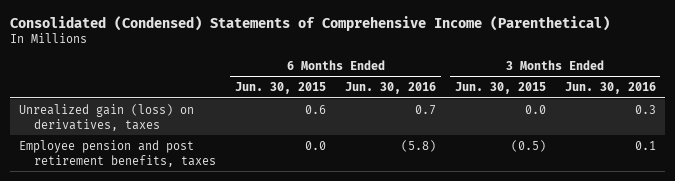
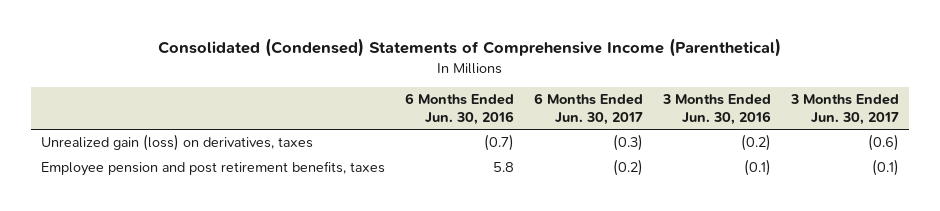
[235,82,327,95] Jun. 30, 2015 -> none
[454,82,546,95] Jun. 30, 2015 -> none
none -> [533,93,643,125] 6 Months Ended Jun. 30, 2017
none -> [789,94,899,125] 3 Months Ended Jun. 30, 2017
[414,104,436,115] 0.7 -> [483,134,514,152] (0.7)
[634,104,656,114] 0.3 -> [740,134,771,152] (0.2)
[400,139,436,152] (5.8) -> [492,162,514,173] 5.8
[634,140,656,150] 0.1 -> [743,159,771,177] (0.1)

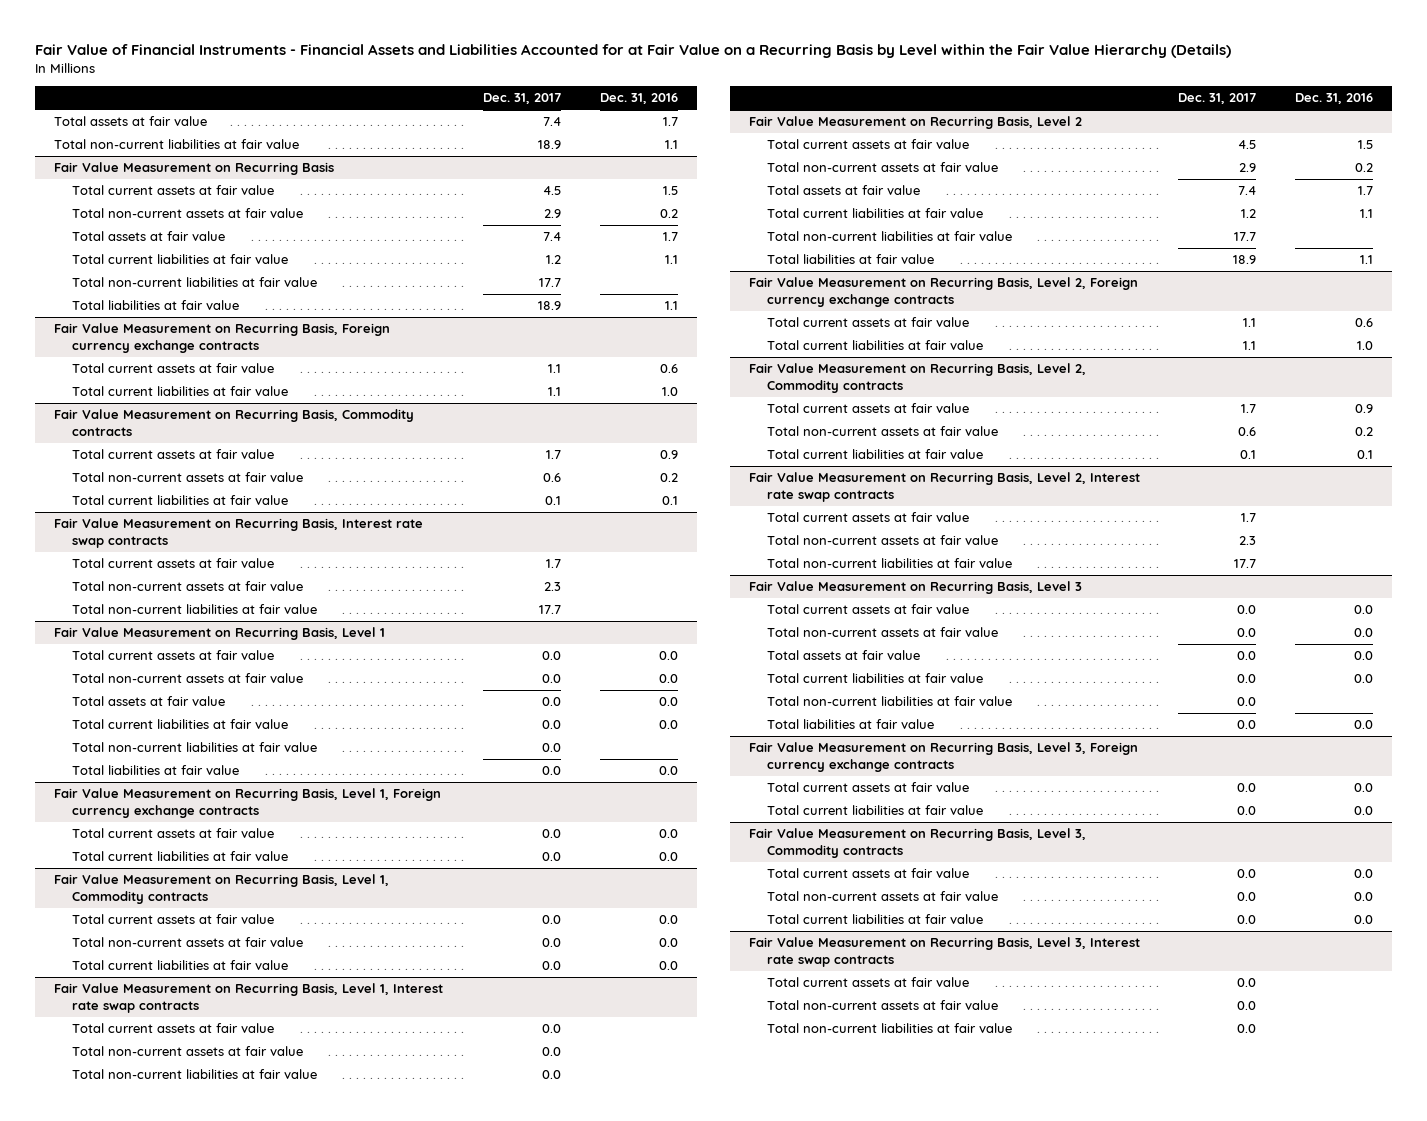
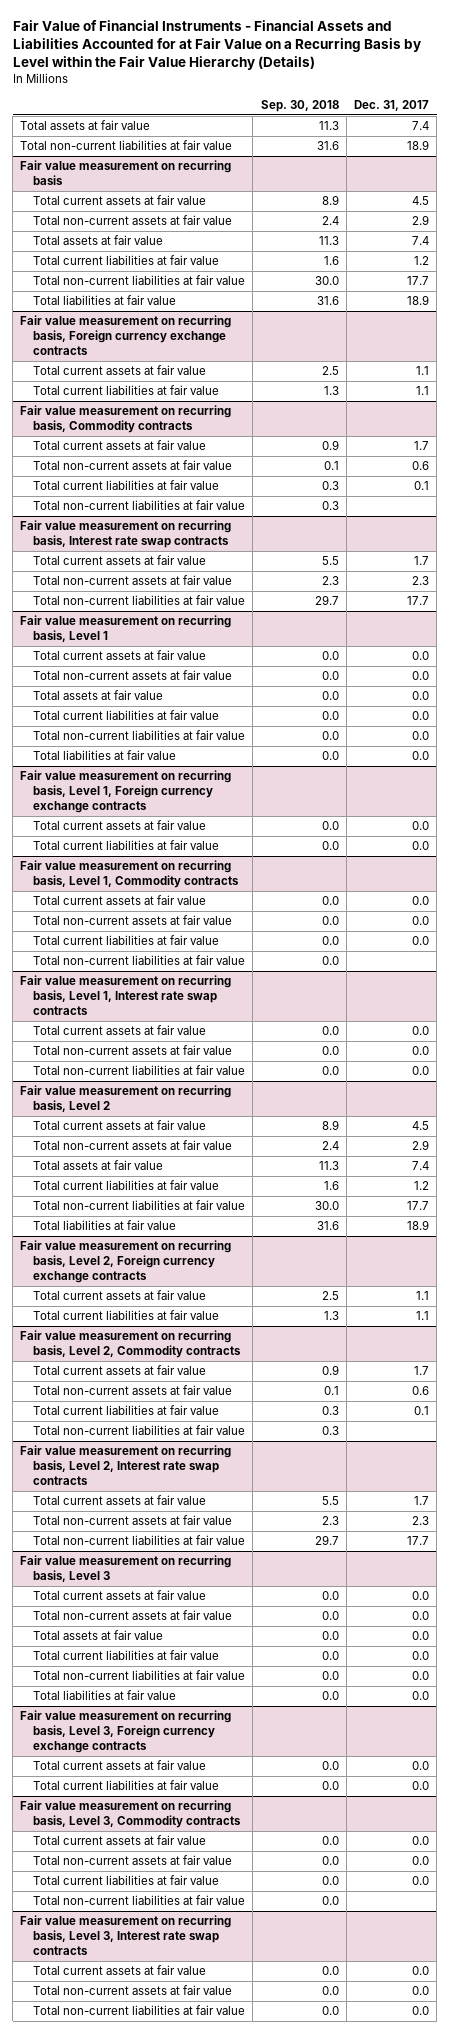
[599,93,678,105] Dec. 31, 2016 -> none
none -> [260,100,339,113] Sep. 30, 2018
[53,162,334,176] Fair Value Measurement on Recurring Basis -> [20,160,232,186] Fair value measurement on recurring basis
[53,323,390,353] Fair Value Measurement on Recurring Basis, Foreign currency exchange contracts -> [20,315,232,356] Fair value measurement on recurring basis, Foreign currency exchange contracts
[53,409,414,436] Fair Value Measurement on Recurring Basis, Commodity contracts -> [20,405,232,434] Fair value measurement on recurring basis, Commodity contracts
none -> [33,500,246,511] Total non-current liabilities at fair value
[53,518,423,548] Fair Value Measurement on Recurring Basis, Interest rate swap contracts -> [20,520,232,549] Fair value measurement on recurring basis, Interest rate swap contracts
[53,627,385,641] Fair Value Measurement on Recurring Basis, Level 1 -> [20,615,232,643] Fair value measurement on recurring basis, Level 1
[53,788,441,818] Fair Value Measurement on Recurring Basis, Level 1, Foreign currency exchange contracts -> [20,770,232,814] Fair value measurement on recurring basis, Level 1, Foreign currency exchange contracts
[53,874,389,904] Fair Value Measurement on Recurring Basis, Level 1, Commodity contracts -> [20,860,240,889] Fair value measurement on recurring basis, Level 1, Commodity contracts
none -> [33,955,246,966] Total non-current liabilities at fair value
[53,983,443,1013] Fair Value Measurement on Recurring Basis, Level 1, Interest rate swap contracts -> [20,975,232,1016] Fair value measurement on recurring basis, Level 1, Interest rate swap contracts
[749,116,1083,130] Fair Value Measurement on Recurring Basis, Level 2 -> [20,1085,232,1113] Fair value measurement on recurring basis, Level 2
[749,277,1139,307] Fair Value Measurement on Recurring Basis, Level 2, Foreign currency exchange contracts -> [20,1240,232,1284] Fair value measurement on recurring basis, Level 2, Foreign currency exchange contracts
[749,363,1087,393] Fair Value Measurement on Recurring Basis, Level 2, Commodity contracts -> [20,1330,242,1359] Fair value measurement on recurring basis, Level 2, Commodity contracts
none -> [33,1425,246,1436] Total non-current liabilities at fair value
[749,472,1141,502] Fair Value Measurement on Recurring Basis, Level 2, Interest rate swap contracts -> [20,1445,232,1486] Fair value measurement on recurring basis, Level 2, Interest rate swap contracts
[749,581,1083,595] Fair Value Measurement on Recurring Basis, Level 3 -> [20,1555,232,1583] Fair value measurement on recurring basis, Level 3
[749,742,1139,772] Fair Value Measurement on Recurring Basis, Level 3, Foreign currency exchange contracts -> [20,1710,232,1754] Fair value measurement on recurring basis, Level 3, Foreign currency exchange contracts
[749,828,1087,858] Fair Value Measurement on Recurring Basis, Level 3, Commodity contracts -> [20,1800,242,1829] Fair value measurement on recurring basis, Level 3, Commodity contracts
none -> [33,1895,246,1906] Total non-current liabilities at fair value
[749,937,1141,967] Fair Value Measurement on Recurring Basis, Level 3, Interest rate swap contracts -> [20,1915,232,1956] Fair value measurement on recurring basis, Level 3, Interest rate swap contracts

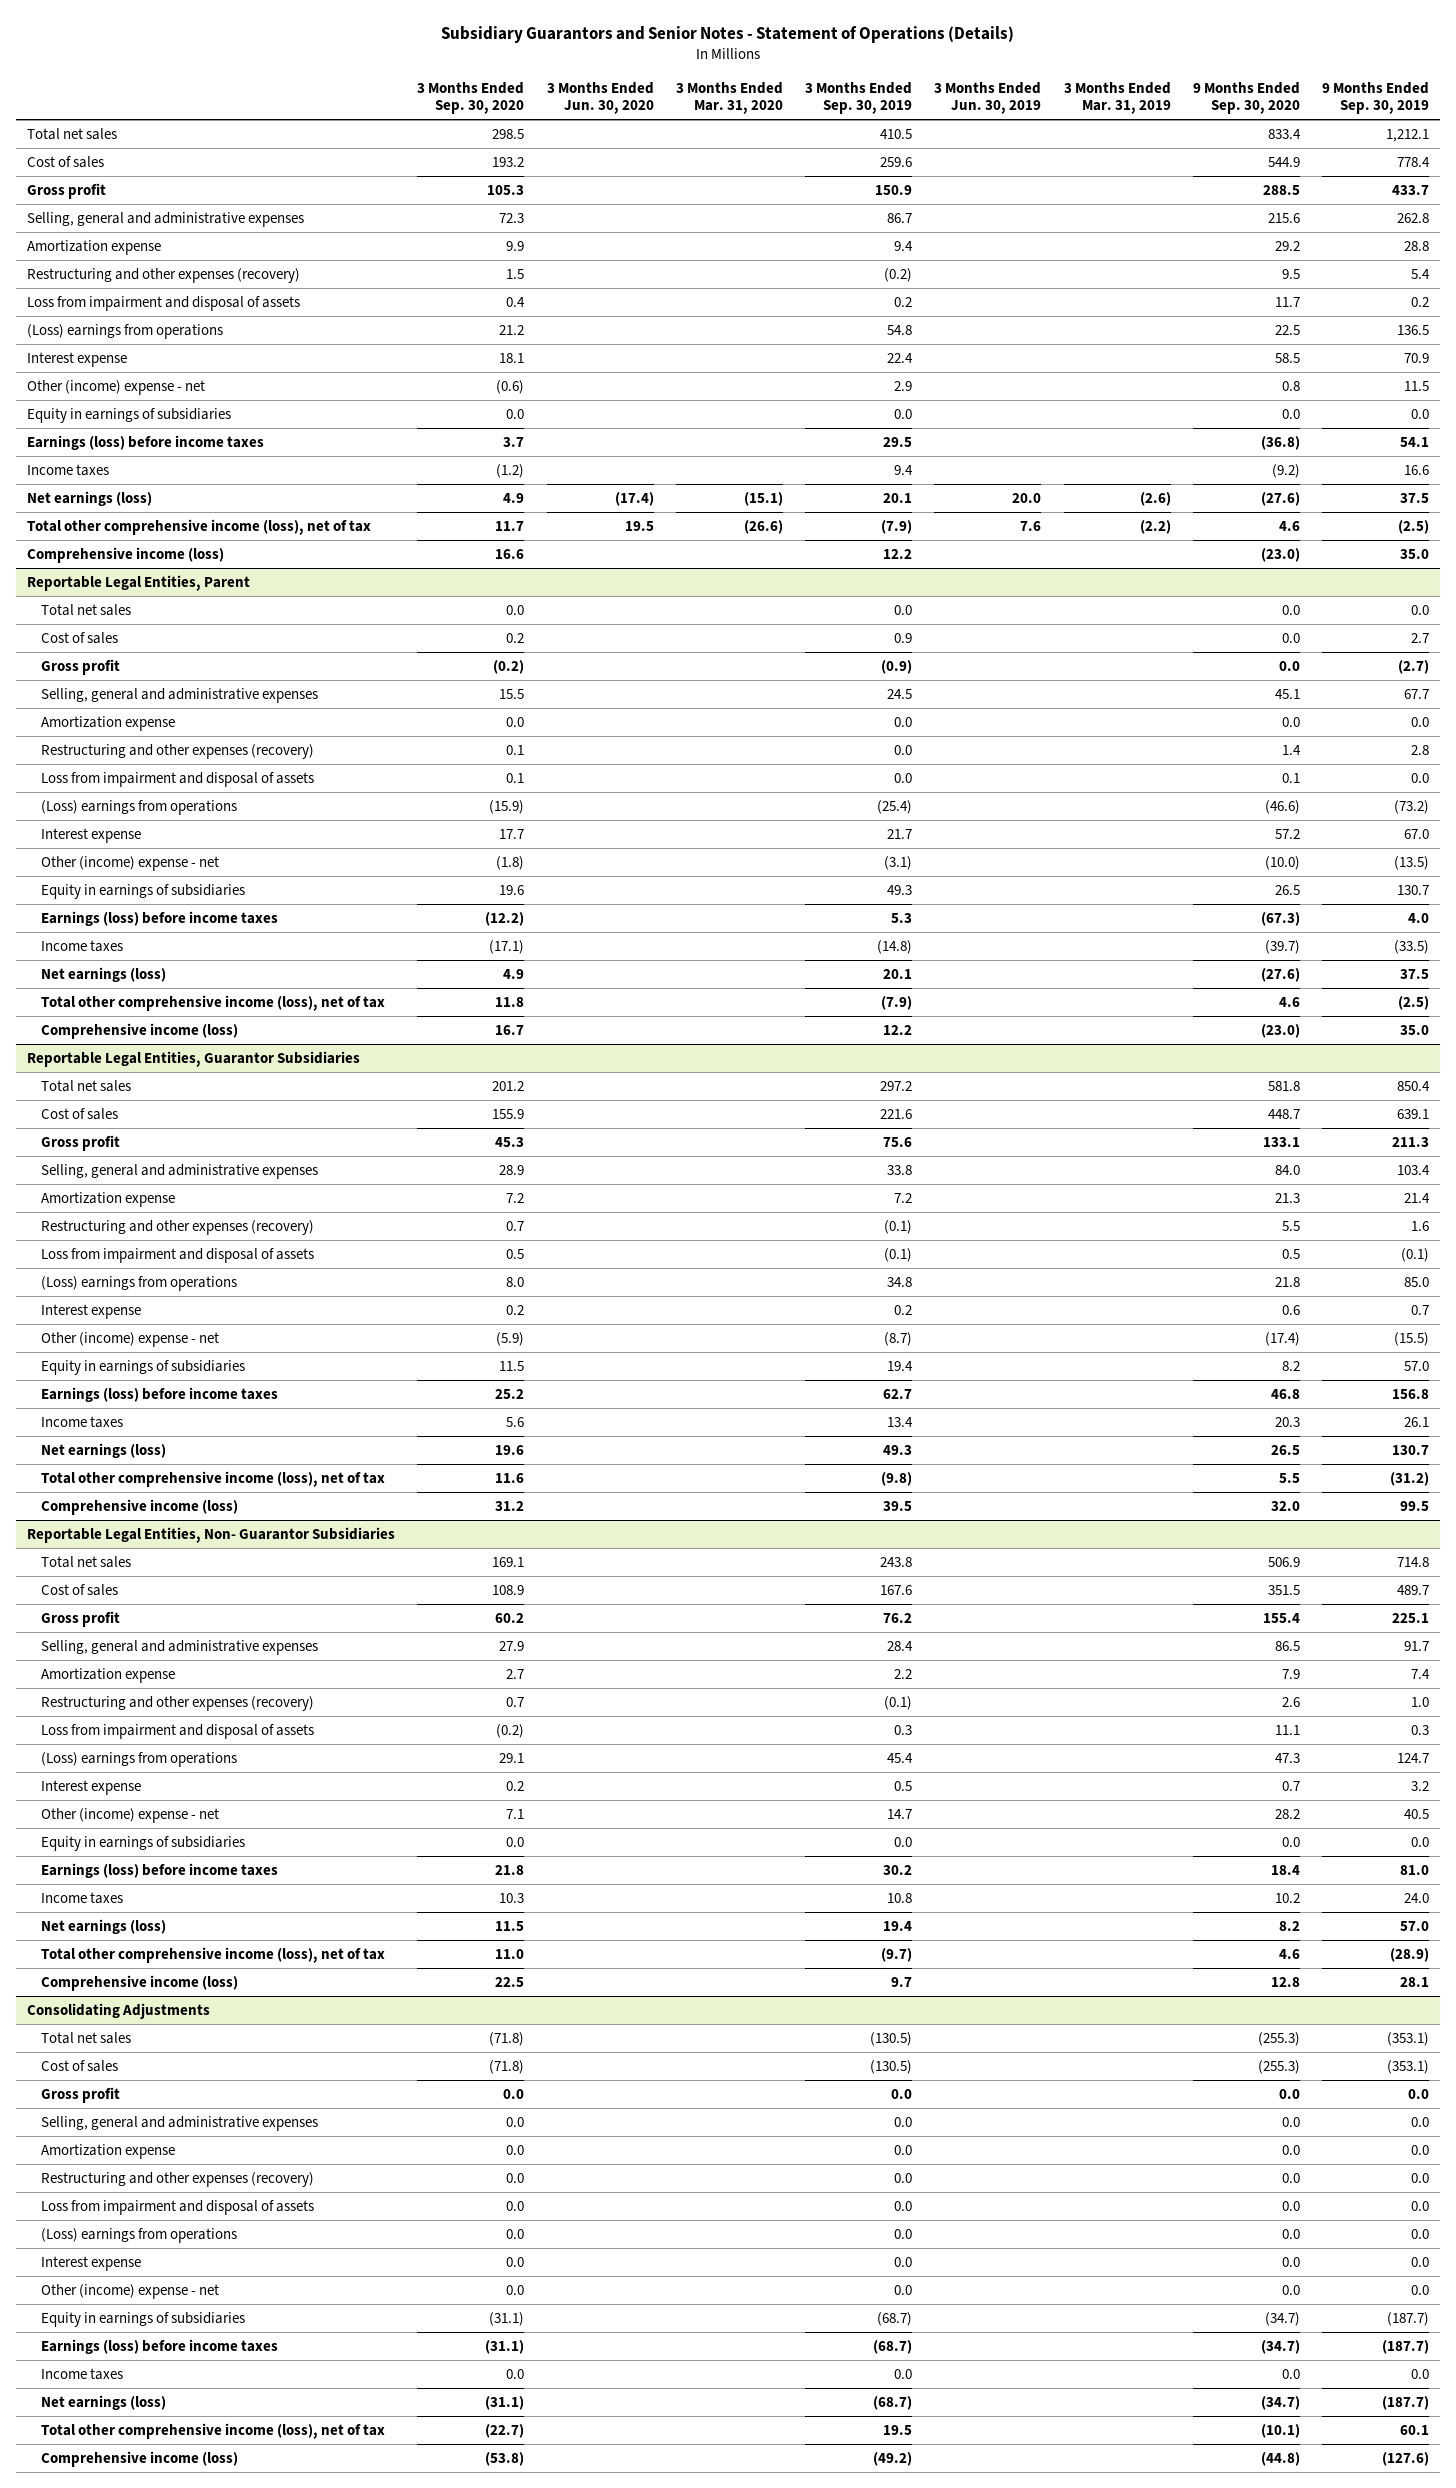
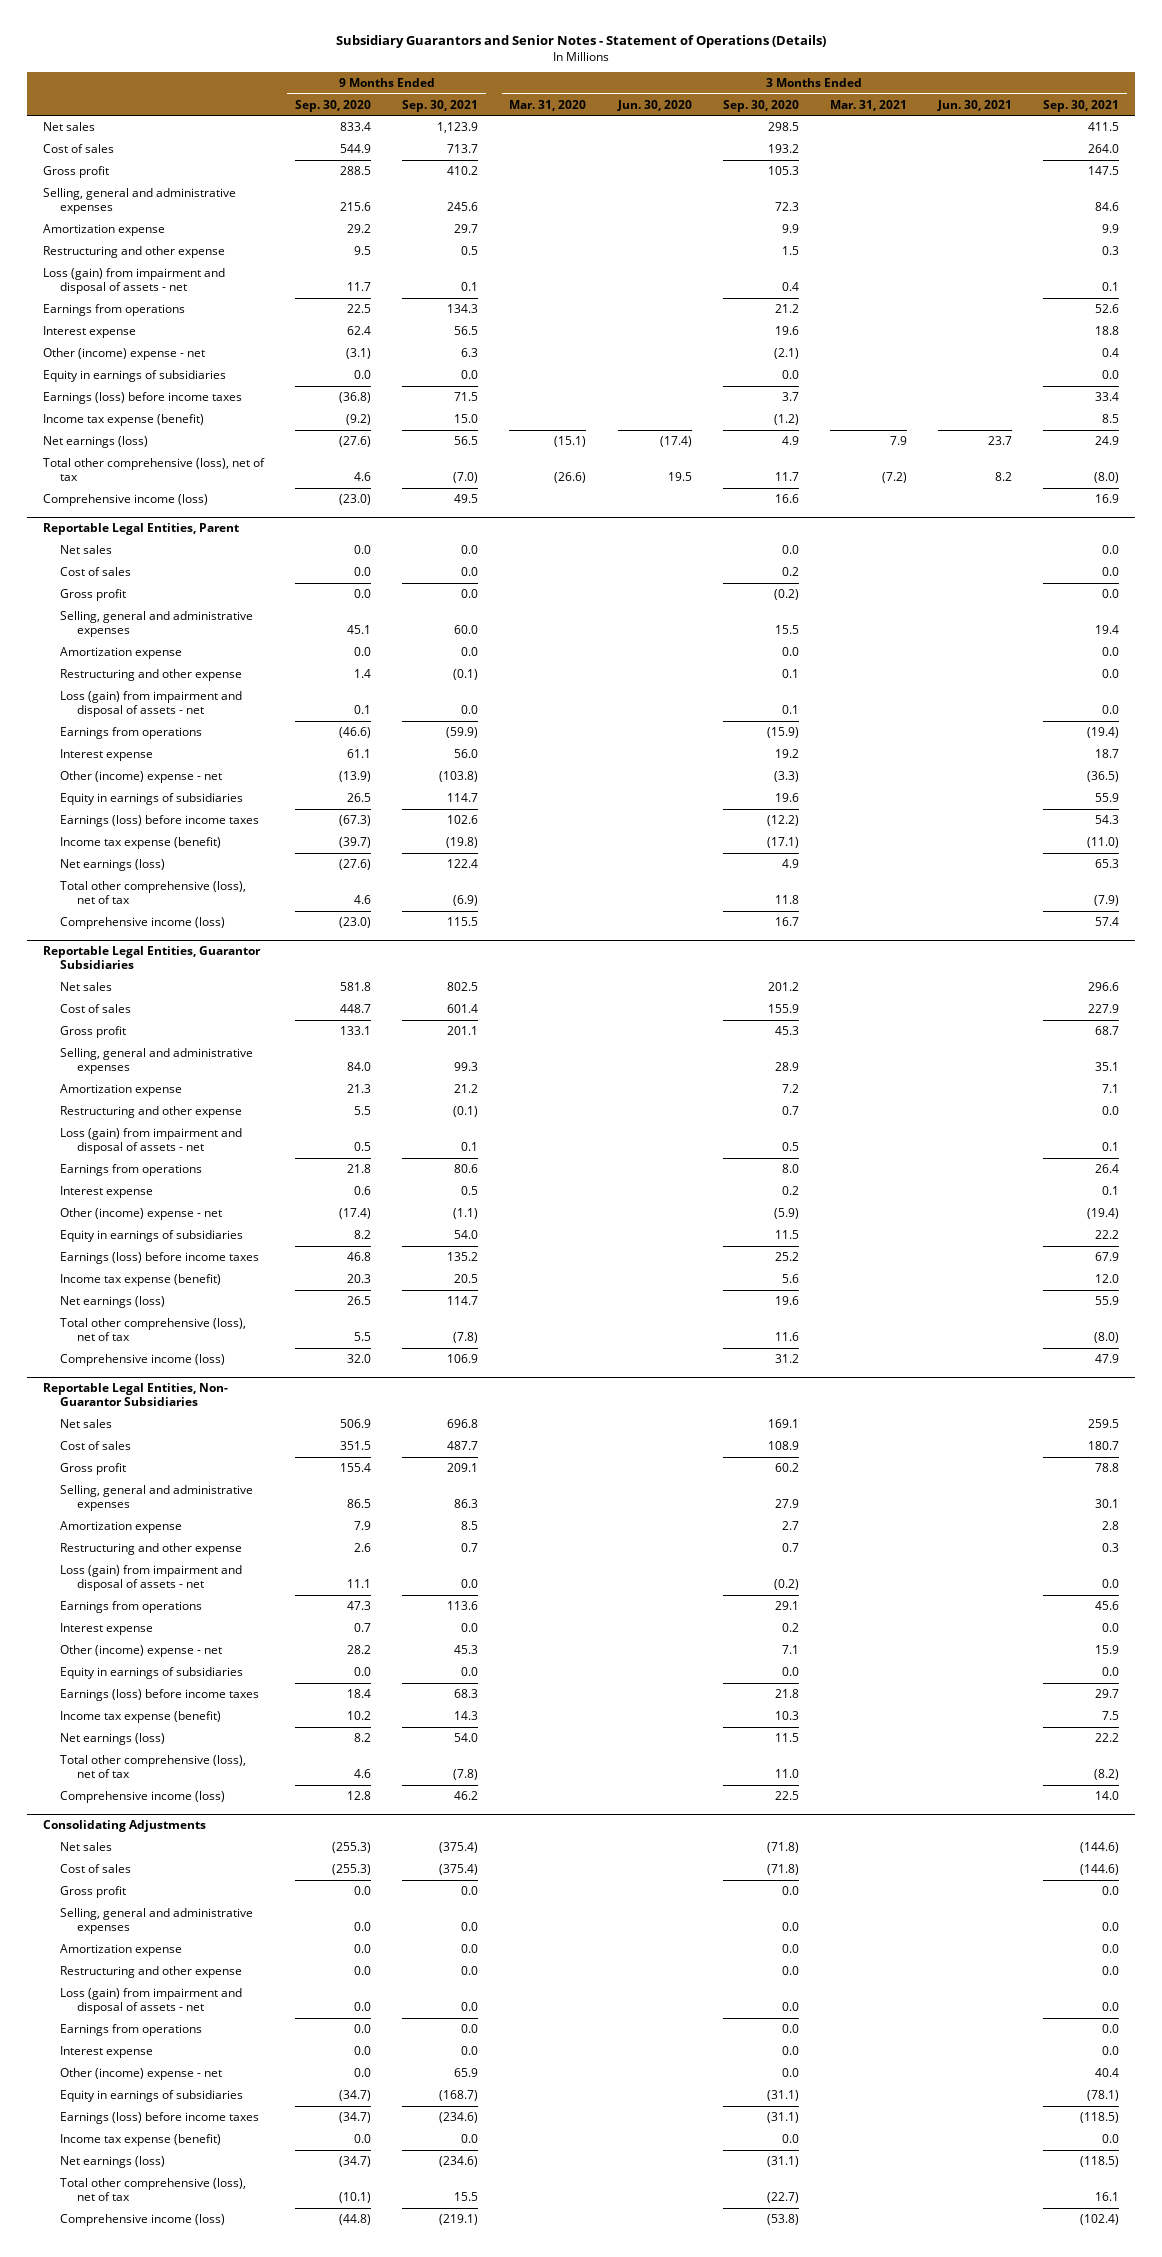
[805,81,913,114] 3 Months Ended Sep. 30, 2019 -> none
[934,81,1042,114] 3 Months Ended Jun. 30, 2019 -> none
[1063,81,1171,114] 3 Months Ended Mar. 31, 2019 -> none
[1321,81,1429,114] 9 Months Ended Sep. 30, 2019 -> none
none -> [402,99,479,112] Sep. 30, 2021
none -> [830,99,908,111] Mar. 31, 2021
none -> [937,99,1013,111] Jun. 30, 2021
none -> [1043,99,1120,112] Sep. 30, 2021
[27,127,118,140] Total net sales -> [42,121,95,131] Net sales
[27,267,301,283] Restructuring and other expenses (recovery) -> [42,245,225,258] Restructuring and other expense
[27,295,301,311] Loss from impairment and disposal of assets -> [42,267,225,295] Loss (gain) from impairment and disposal of assets - net
[27,323,224,339] (Loss) earnings from operations -> [42,303,185,316] Earnings from operations
[499,352,525,363] 18.1 -> [774,325,799,335] 19.6
[1274,352,1300,363] 58.5 -> [347,325,372,335] 62.4
[496,379,525,394] (0.6) -> [773,347,799,359] (2.1)
[1281,380,1300,391] 0.8 -> [346,347,372,359] (3.1)
[27,463,110,476] Income taxes -> [42,413,204,426] Income tax expense (benefit)
[27,518,372,535] Total other comprehensive income (loss), net of tax -> [42,457,265,482] Total other comprehensive (loss), net of tax
[40,603,131,616] Total net sales -> [60,544,113,554] Net sales
[40,743,314,759] Restructuring and other expenses (recovery) -> [60,668,243,681] Restructuring and other expense
[40,771,314,787] Loss from impairment and disposal of assets -> [60,690,243,718] Loss (gain) from impairment and disposal of assets - net
[40,799,237,815] (Loss) earnings from operations -> [60,726,203,739] Earnings from operations
[499,828,525,839] 17.7 -> [774,748,799,758] 19.2
[1274,828,1300,839] 57.2 -> [347,748,372,758] 61.1
[496,855,525,870] (1.8) -> [773,770,799,782] (3.3)
[1264,855,1300,870] (10.0) -> [339,770,372,782] (13.9)
[40,939,123,952] Income taxes -> [60,836,222,849] Income tax expense (benefit)
[40,994,385,1011] Total other comprehensive income (loss), net of tax -> [60,880,247,905] Total other comprehensive (loss), net of tax
[40,1079,131,1092] Total net sales -> [60,981,113,991] Net sales
[40,1219,314,1235] Restructuring and other expenses (recovery) -> [60,1105,243,1118] Restructuring and other expense
[40,1247,314,1263] Loss from impairment and disposal of assets -> [60,1127,243,1155] Loss (gain) from impairment and disposal of assets - net
[40,1275,237,1291] (Loss) earnings from operations -> [60,1163,203,1176] Earnings from operations
[40,1415,123,1428] Income taxes -> [60,1273,222,1286] Income tax expense (benefit)
[40,1470,385,1487] Total other comprehensive income (loss), net of tax -> [60,1317,247,1342] Total other comprehensive (loss), net of tax
[40,1555,131,1568] Total net sales -> [60,1418,113,1428] Net sales
[40,1695,314,1711] Restructuring and other expenses (recovery) -> [60,1542,243,1555] Restructuring and other expense
[40,1723,314,1739] Loss from impairment and disposal of assets -> [60,1564,243,1592] Loss (gain) from impairment and disposal of assets - net
[40,1751,237,1767] (Loss) earnings from operations -> [60,1600,203,1613] Earnings from operations
[40,1891,123,1904] Income taxes -> [60,1710,222,1723] Income tax expense (benefit)
[40,1946,385,1963] Total other comprehensive income (loss), net of tax -> [60,1754,247,1779] Total other comprehensive (loss), net of tax
[40,2031,131,2044] Total net sales -> [60,1841,113,1851] Net sales
[40,2171,314,2187] Restructuring and other expenses (recovery) -> [60,1965,243,1978] Restructuring and other expense
[40,2199,314,2215] Loss from impairment and disposal of assets -> [60,1987,243,2015] Loss (gain) from impairment and disposal of assets - net
[40,2227,237,2243] (Loss) earnings from operations -> [60,2023,203,2036] Earnings from operations
[40,2367,123,2380] Income taxes -> [60,2133,222,2146] Income tax expense (benefit)
[40,2422,385,2439] Total other comprehensive income (loss), net of tax -> [60,2177,247,2202] Total other comprehensive (loss), net of tax

